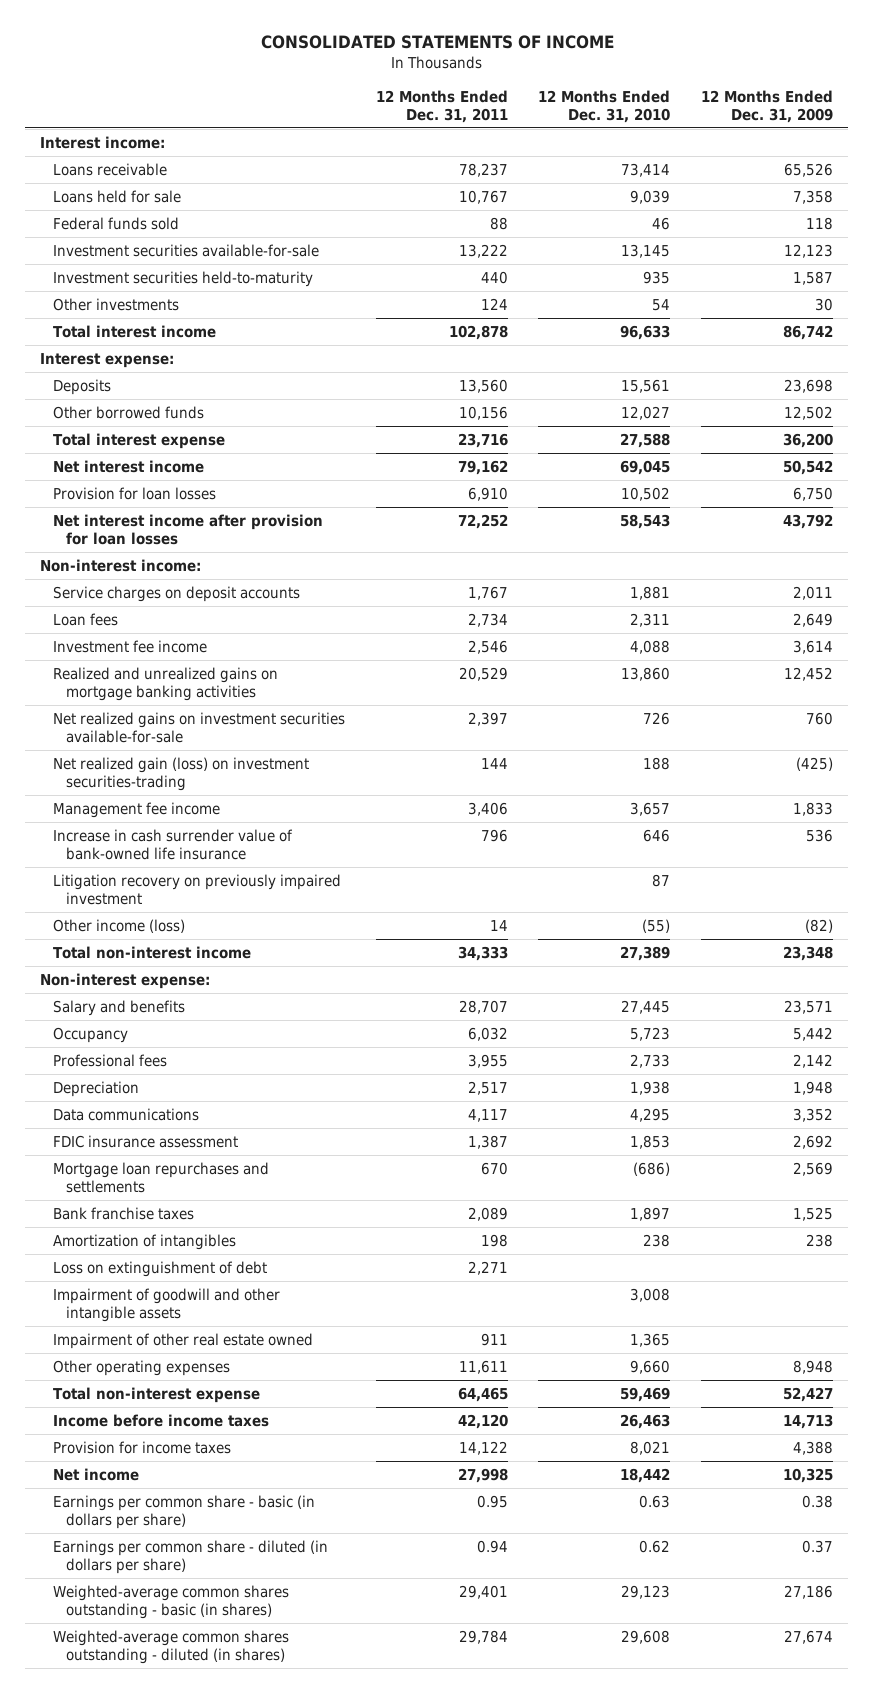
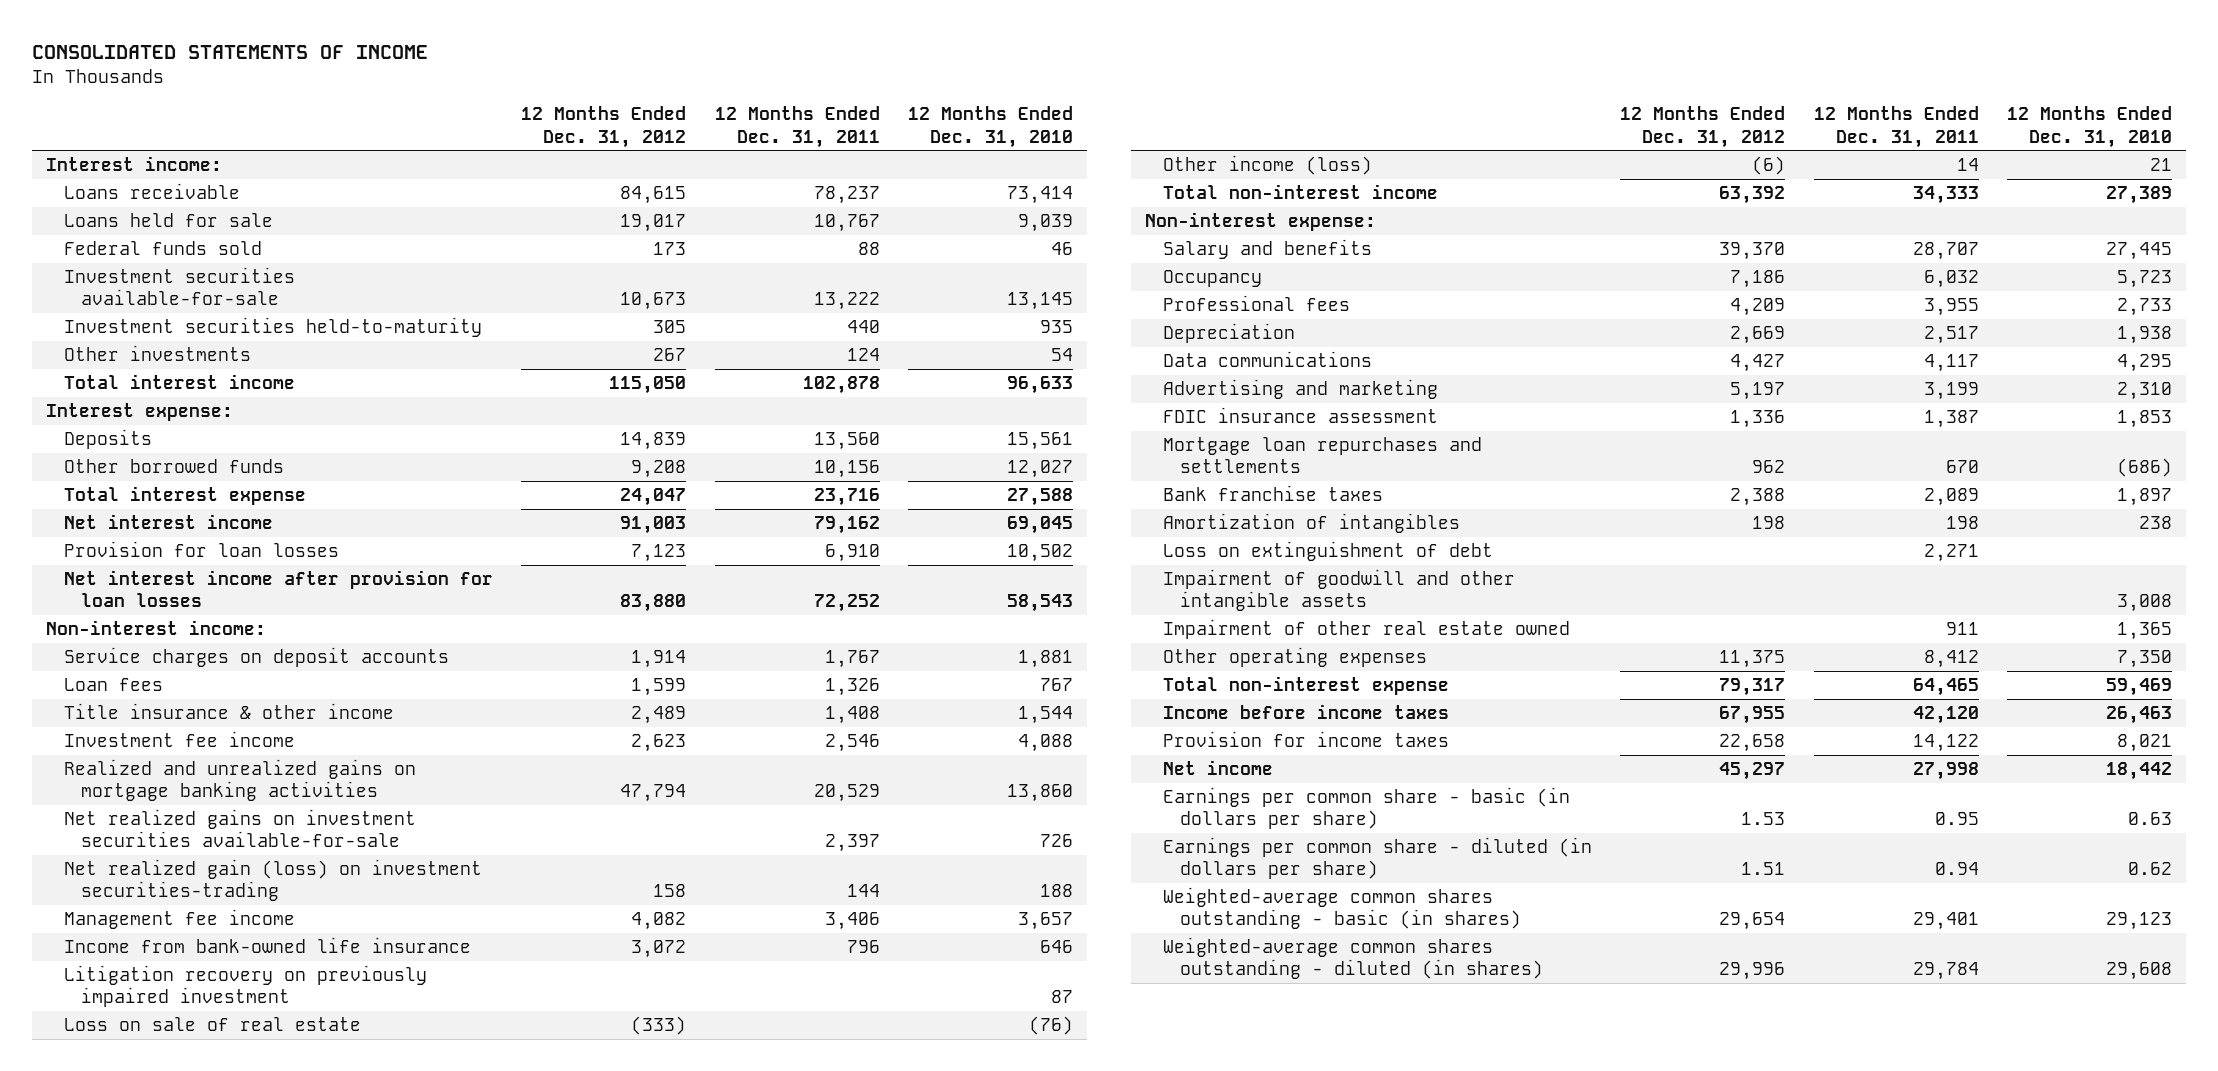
[701,89,834,123] 12 Months Ended Dec. 31, 2009 -> none
none -> [521,106,687,148] 12 Months Ended Dec. 31, 2012
[467,612,508,627] 2,734 -> [824,677,880,696] 1,326
[630,612,671,627] 2,311 -> [1039,677,1073,691] 767
none -> [63,702,394,719] Title insurance & other income
[52,828,293,860] Increase in cash surrender value of bank-owned life insurance -> [63,936,471,953] Income from bank-owned life insurance
none -> [63,1016,361,1031] Loss on sale of real estate
[642,918,671,933] (55) -> [2150,157,2173,171] 21
none -> [1162,378,1438,399] Advertising and marketing
[458,1359,508,1374] 11,611 -> [1923,649,1979,668] 8,412
[630,1359,671,1374] 9,660 -> [2117,649,2173,668] 7,350

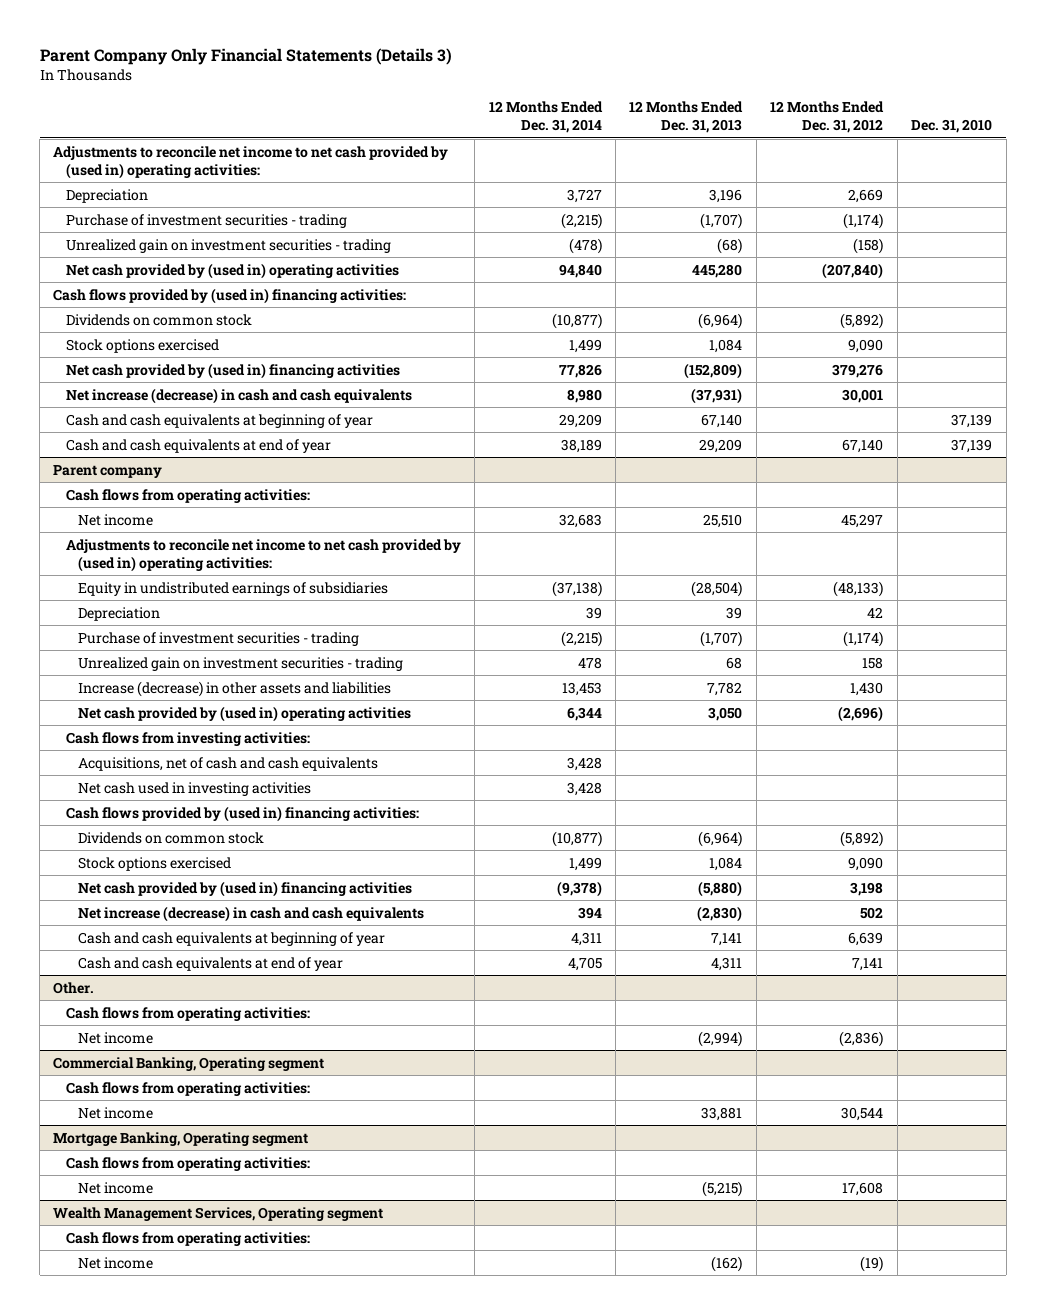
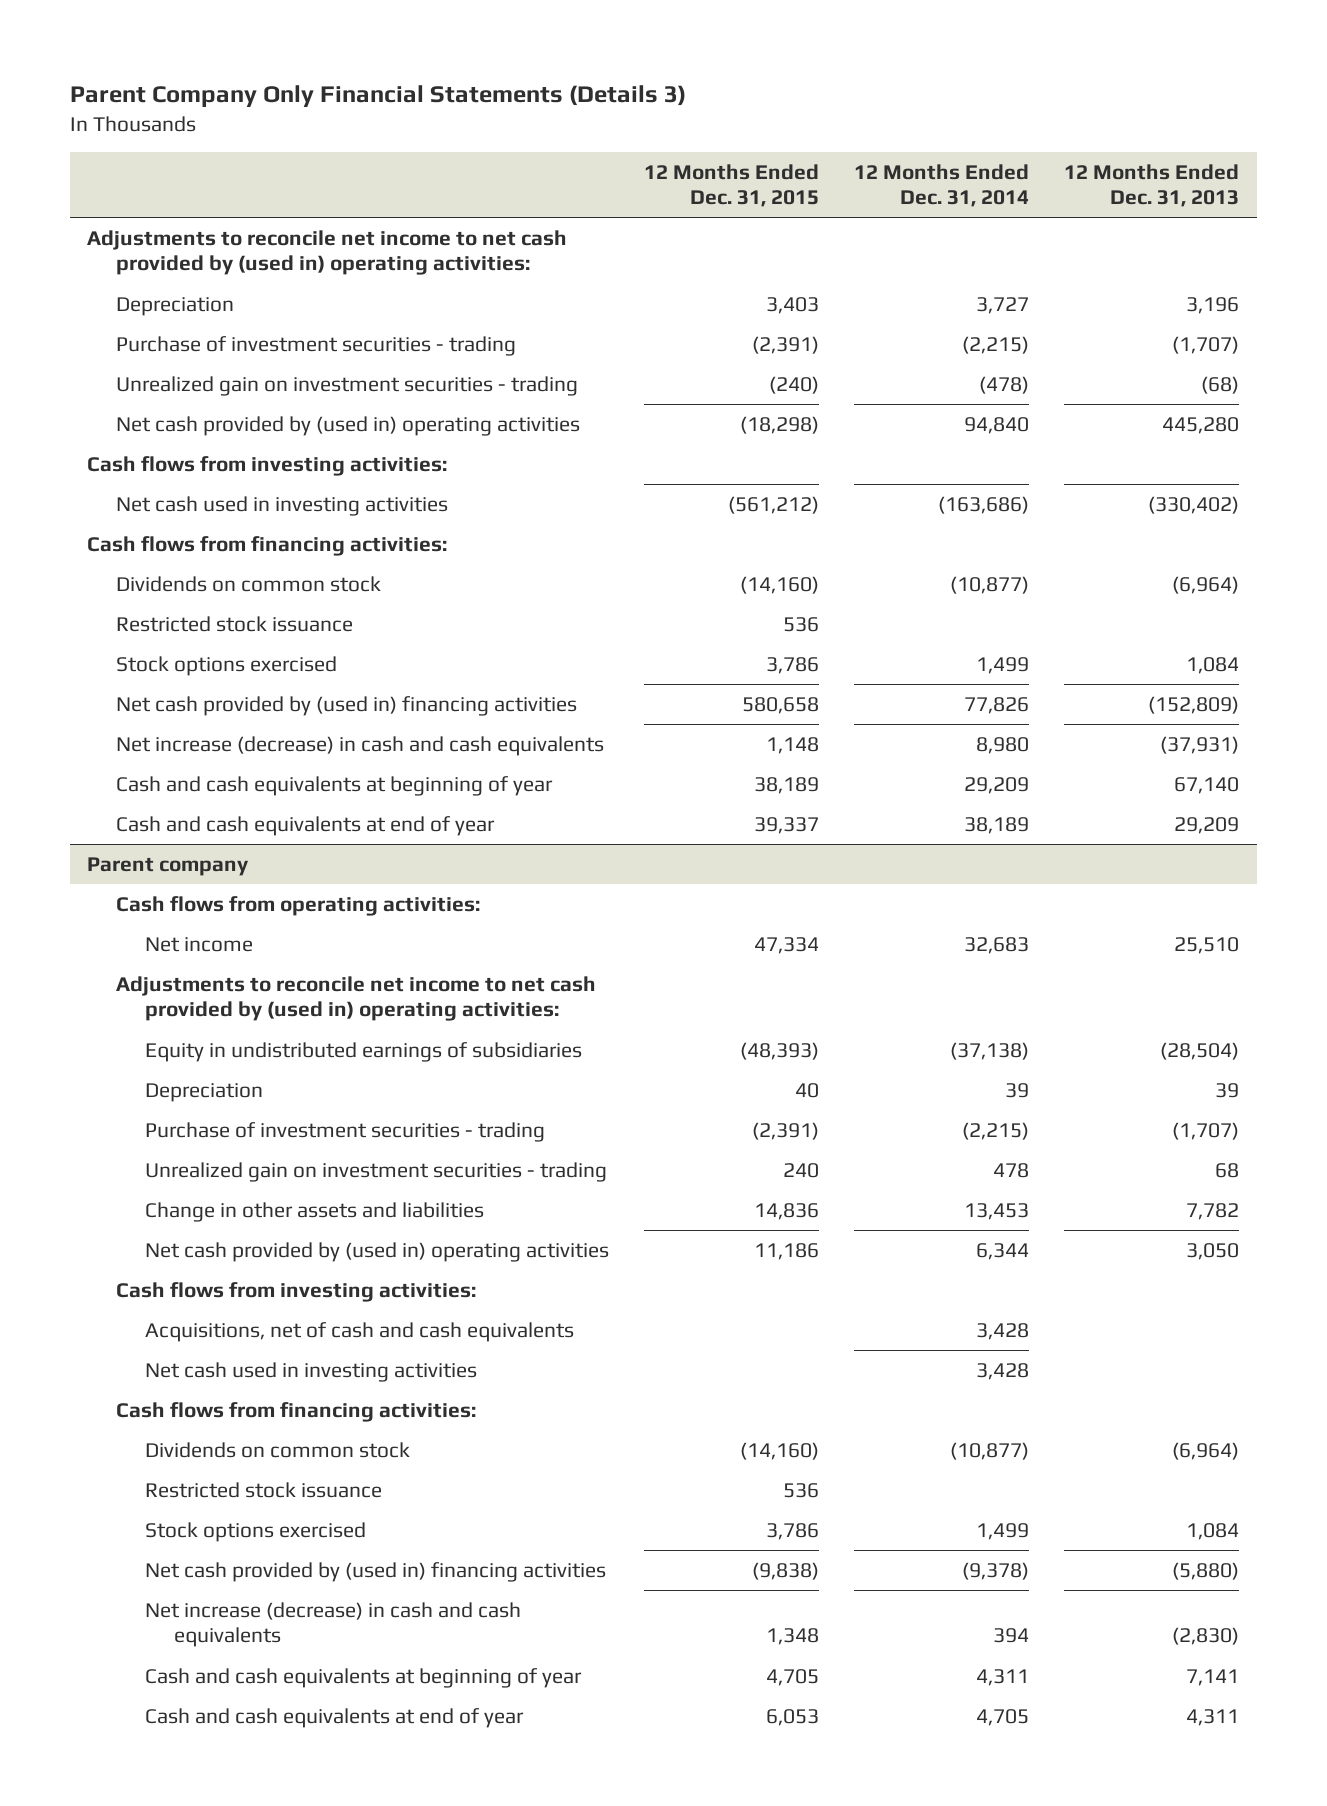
[770,100,885,133] 12 Months Ended Dec. 31, 2012 -> none
[911,118,993,133] Dec. 31, 2010 -> none
none -> [644,163,820,207] 12 Months Ended Dec. 31, 2015
none -> [87,455,448,476] Cash flows from investing activities:
none -> [116,495,449,516] Net cash used in investing activities
[53,287,407,304] Cash flows provided by (used in) financing activities: -> [87,535,448,556] Cash flows from financing activities:
none -> [116,615,354,632] Restricted stock issuance
[78,680,392,697] Increase (decrease) in other assets and liabilities -> [145,1201,485,1222] Change in other assets and liabilities
[65,805,419,822] Cash flows provided by (used in) financing activities: -> [116,1401,477,1422] Cash flows from financing activities:
none -> [145,1481,383,1498] Restricted stock issuance
[53,981,95,994] Other. -> none
[65,1006,310,1021] Cash flows from operating activities: -> none
[78,1031,154,1044] Net income -> none
[53,1056,325,1071] Commercial Banking, Operating segment -> none
[65,1081,310,1096] Cash flows from operating activities: -> none
[78,1106,154,1119] Net income -> none
[53,1131,309,1146] Mortgage Banking, Operating segment -> none
[65,1156,310,1171] Cash flows from operating activities: -> none
[78,1181,154,1194] Net income -> none
[53,1206,384,1221] Wealth Management Services, Operating segment -> none
[65,1231,310,1246] Cash flows from operating activities: -> none
[78,1256,154,1269] Net income -> none

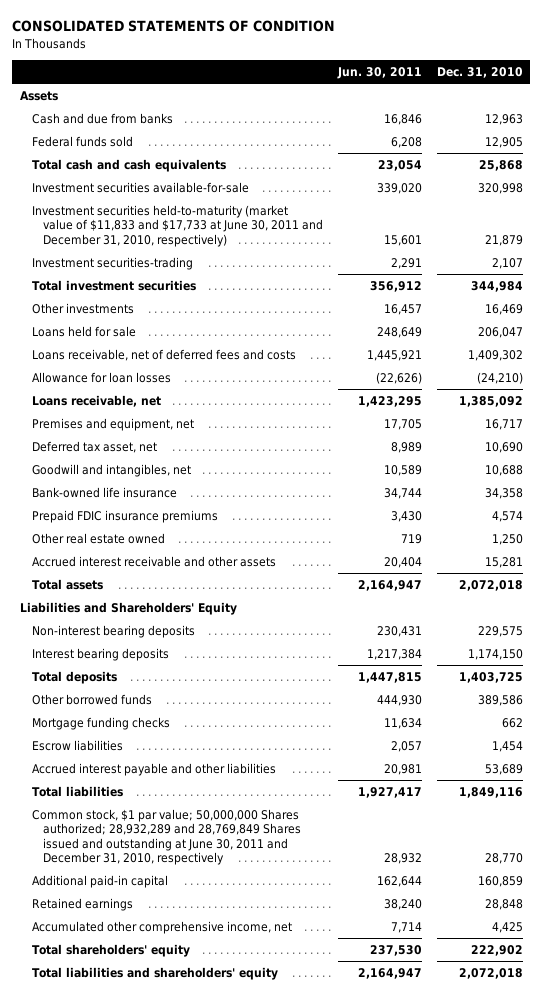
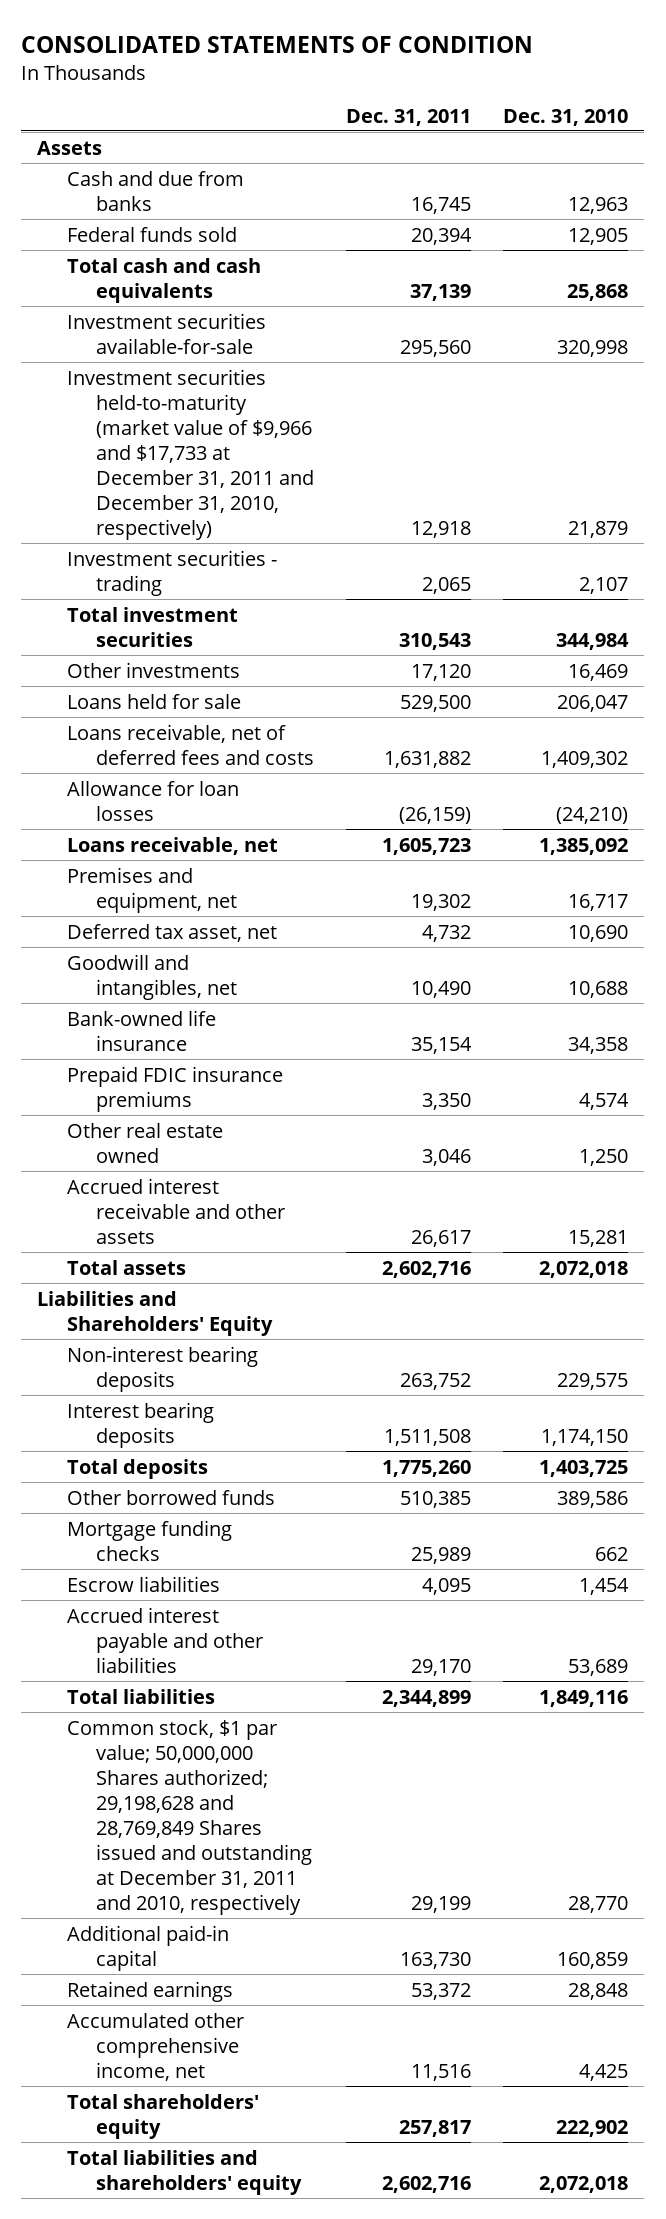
[336,66,422,79] Jun. 30, 2011 -> none
none -> [346,108,472,126] Dec. 31, 2011
[31,205,324,247] Investment securities held-to-maturity (market value of $11,833 and $17,733 at June 30, 2011 and December 31, 2010, respectively) -> [66,368,315,541] Investment securities held-to-maturity (market value of $9,966 and $17,733 at December 31, 2011 and December 31, 2010, respectively)
[31,257,193,271] Investment securities-trading -> [66,549,277,596] Investment securities - trading
[31,809,302,866] Common stock, $1 par value; 50,000,000 Shares authorized; 28,932,289 and 28,769,849 Shares issued and outstanding at June 30, 2011 and December 31, 2010, respectively -> [66,1719,313,1916] Common stock, $1 par value; 50,000,000 Shares authorized; 29,198,628 and 28,769,849 Shares issued and outstanding at December 31, 2011 and 2010, respectively

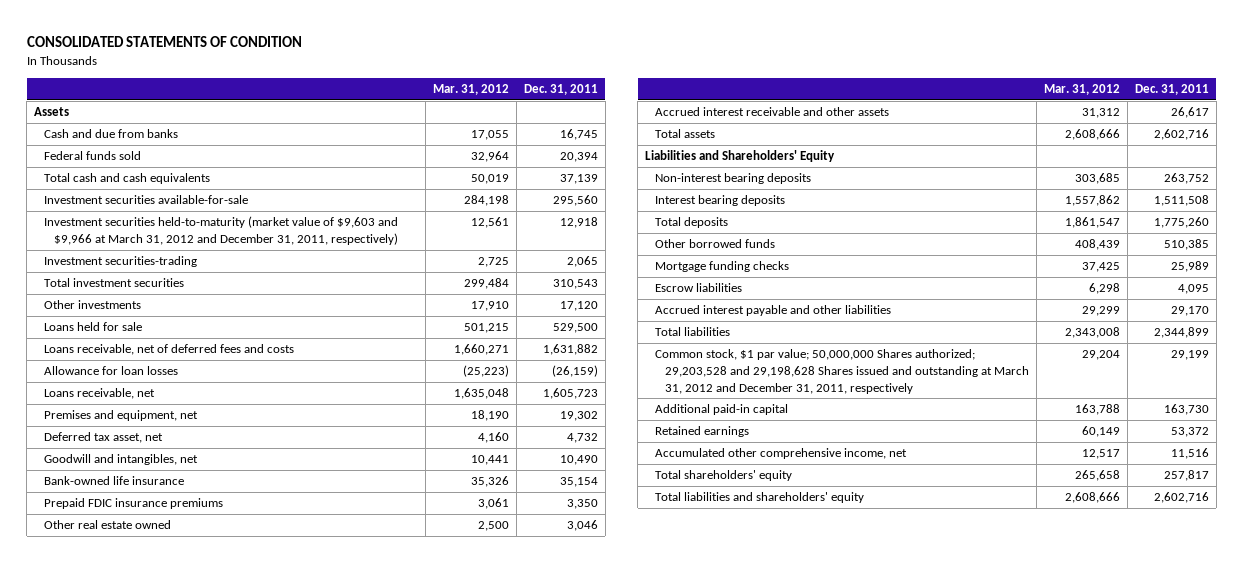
[503,108,629,126] Dec. 31, 2010 -> none
none -> [433,83,510,95] Mar. 31, 2012
[66,368,315,541] Investment securities held-to-maturity (market value of $9,966 and $17,733 at December 31, 2011 and December 31, 2010, respectively) -> [44,216,399,245] Investment securities held-to-maturity (market value of $9,603 and $9,966 at March 31, 2012 and December 31, 2011, respectively)
[66,549,277,596] Investment securities - trading -> [44,256,198,268] Investment securities-trading
[66,1719,313,1916] Common stock, $1 par value; 50,000,000 Shares authorized; 29,198,628 and 28,769,849 Shares issued and outstanding at December 31, 2011 and 2010, respectively -> [655,349,1030,394] Common stock, $1 par value; 50,000,000 Shares authorized; 29,203,528 and 29,198,628 Shares issued and outstanding at March 31, 2012 and December 31, 2011, respectively

